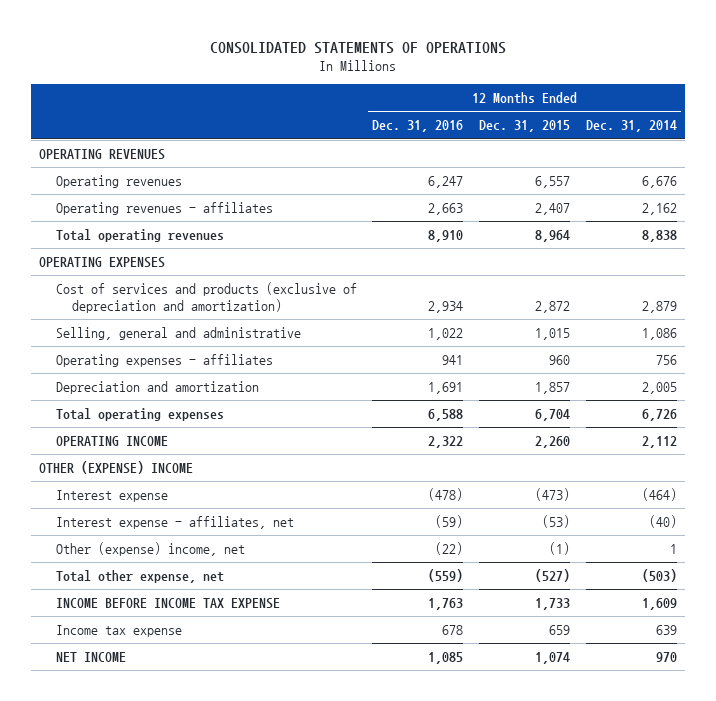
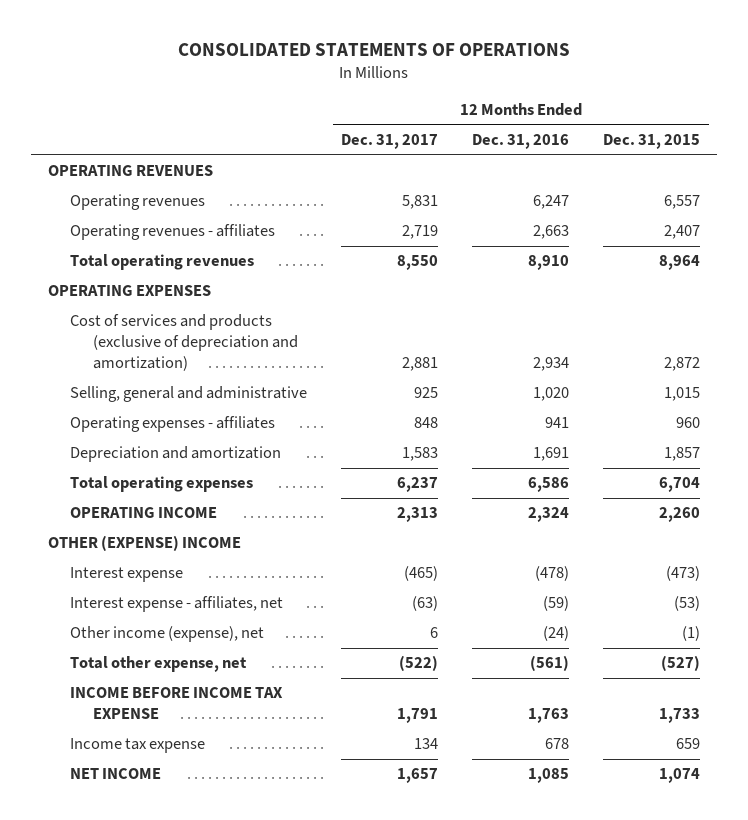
[586,120,678,133] Dec. 31, 2014 -> none
none -> [341,134,439,150] Dec. 31, 2017
[428,328,464,341] 1,022 -> [533,387,570,402] 1,020
[428,409,464,422] 6,588 -> [528,477,570,493] 6,586
[428,436,464,449] 2,322 -> [528,507,570,523] 2,324
[55,542,245,557] Other (expense) income, net -> [70,626,265,643] Other income (expense), net
[435,542,464,556] (22) -> [543,626,570,642] (24)
[428,569,464,583] (559) -> [530,655,570,672] (561)

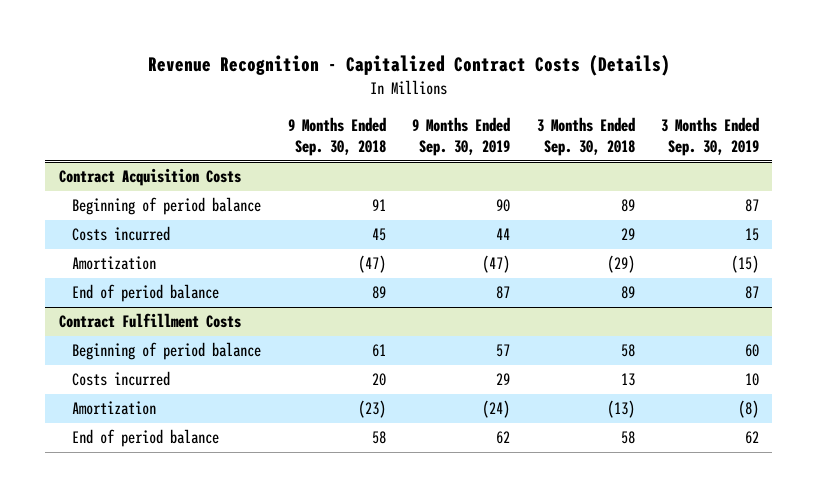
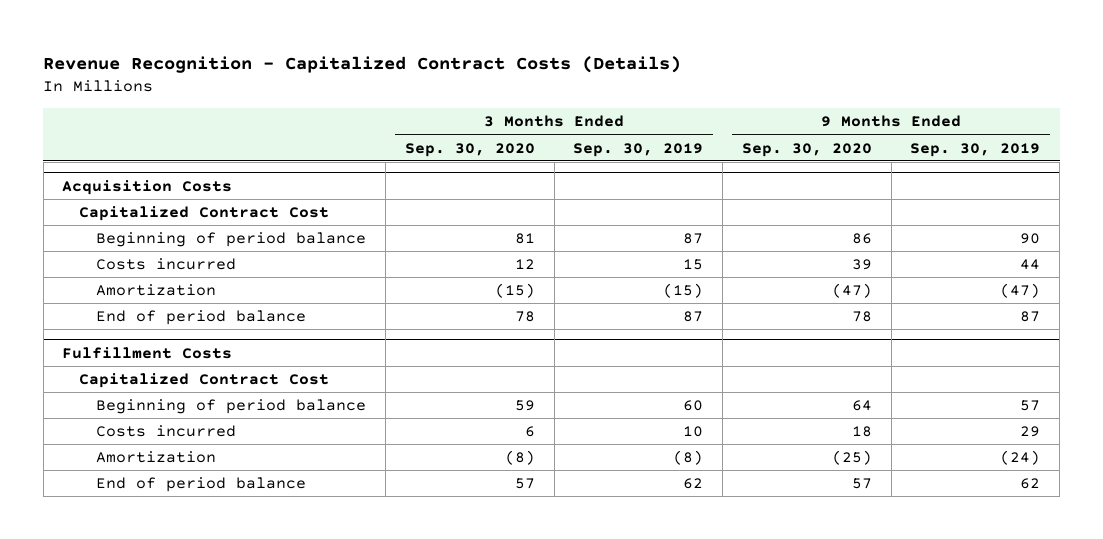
[287,117,386,157] 9 Months Ended Sep. 30, 2018 -> none
[536,117,635,157] 3 Months Ended Sep. 30, 2018 -> none
none -> [404,142,535,157] Sep. 30, 2020
none -> [741,142,872,157] Sep. 30, 2020
[58,168,241,187] Contract Acquisition Costs -> [62,179,233,195] Acquisition Costs
none -> [79,206,330,222] Capitalized Contract Cost
[58,313,241,329] Contract Fulfillment Costs -> [62,346,233,359] Fulfillment Costs
none -> [79,373,330,389] Capitalized Contract Cost

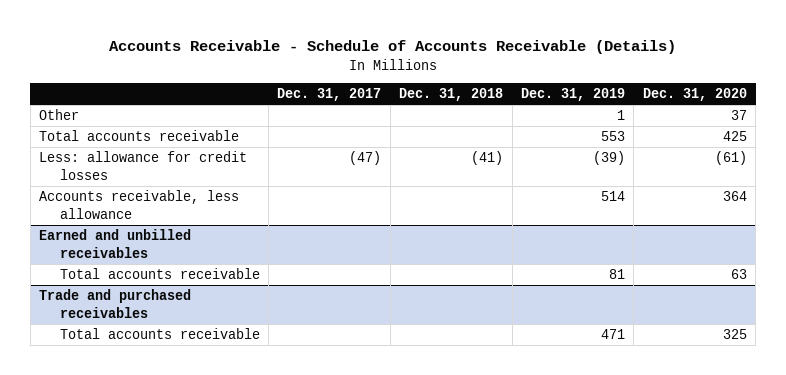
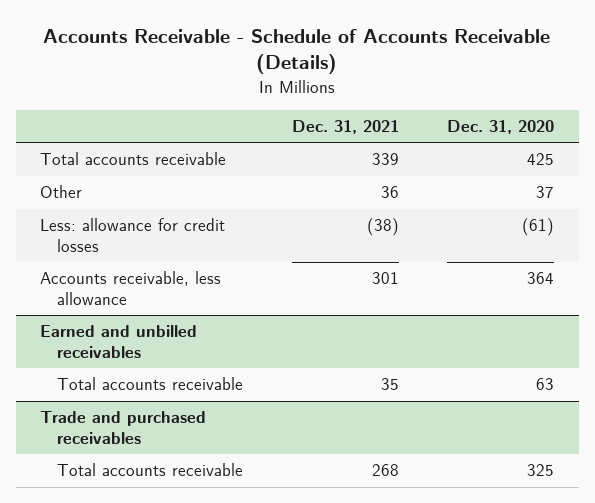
[277,88,382,102] Dec. 31, 2017 -> none
[399,88,504,102] Dec. 31, 2018 -> none
[521,88,626,102] Dec. 31, 2019 -> none
none -> [291,120,399,135] Dec. 31, 2021
[38,109,79,121] Other -> [40,185,83,199] Other

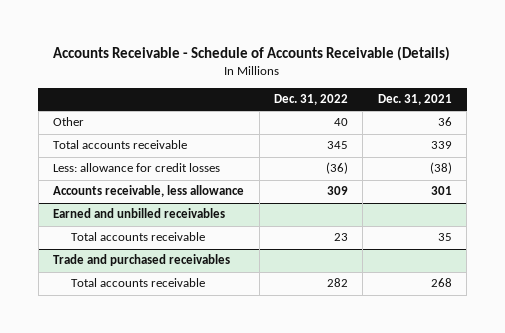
[447,120,555,135] Dec. 31, 2020 -> none
none -> [273,94,348,106] Dec. 31, 2022
[40,152,227,166] Total accounts receivable -> [53,140,188,150] Total accounts receivable

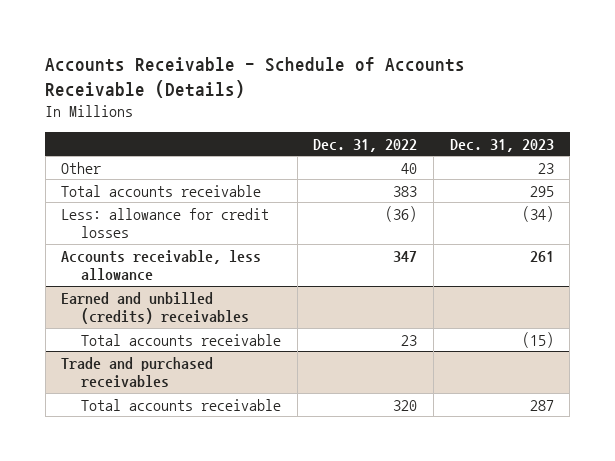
[377,94,452,106] Dec. 31, 2021 -> none
none -> [449,138,554,152] Dec. 31, 2023
[326,141,348,150] 345 -> [393,185,418,197] 383
[326,186,348,196] 309 -> [393,250,418,262] 347
[53,208,226,219] Earned and unbilled receivables -> [61,291,249,325] Earned and unbilled (credits) receivables
[326,278,348,288] 282 -> [393,399,418,411] 320

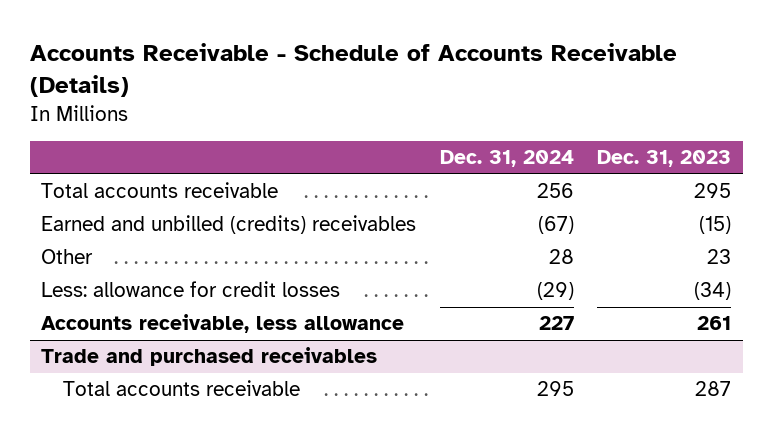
[313,138,418,152] Dec. 31, 2022 -> none
none -> [439,150,574,168] Dec. 31, 2024
none -> [41,215,417,235] Earned and unbilled (credits) receivables
[61,161,102,174] Other -> [41,249,94,265] Other
[61,291,249,325] Earned and unbilled (credits) receivables -> none
[80,333,281,346] Total accounts receivable -> none

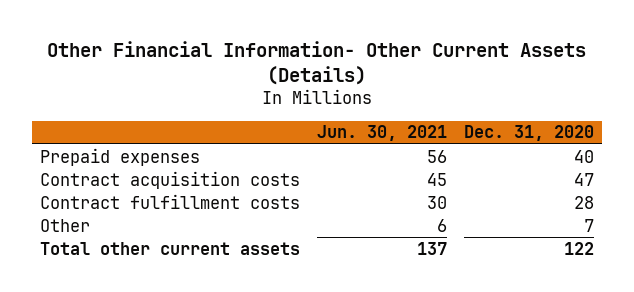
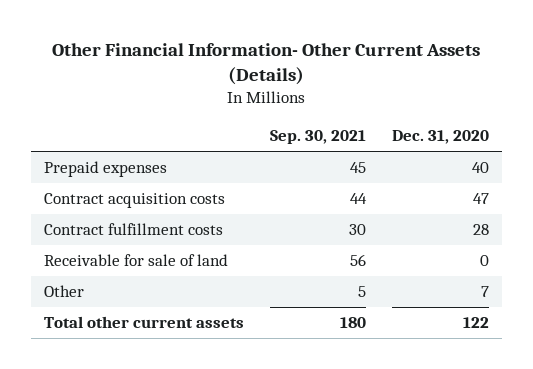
[316,125,447,142] Jun. 30, 2021 -> none
none -> [269,129,366,144] Sep. 30, 2021
none -> [43,254,228,267] Receivable for sale of land

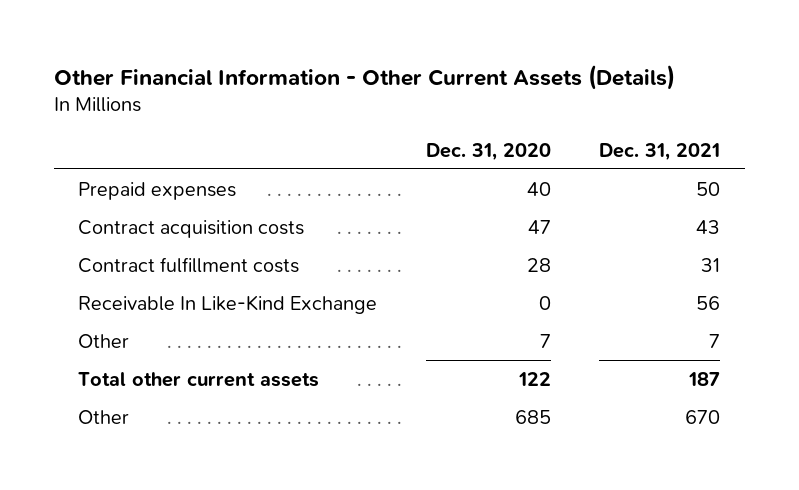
[52,42,481,86] Other Financial Information- Other Current Assets (Details) -> [54,64,676,90] Other Financial Information - Other Current Assets (Details)
[269,129,366,144] Sep. 30, 2021 -> none
none -> [599,142,721,161] Dec. 31, 2021
[43,254,228,267] Receivable for sale of land -> [78,294,378,314] Receivable In Like-Kind Exchange
none -> [78,409,130,424] Other

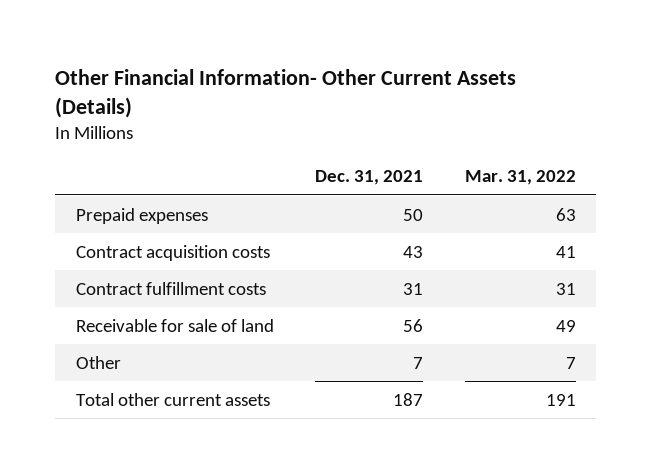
[54,64,676,90] Other Financial Information - Other Current Assets (Details) -> [55,68,517,118] Other Financial Information- Other Current Assets (Details)
[425,142,551,161] Dec. 31, 2020 -> none
none -> [464,170,576,186] Mar. 31, 2022
[78,294,378,314] Receivable In Like-Kind Exchange -> [76,318,275,332] Receivable for sale of land
[78,409,130,424] Other -> none

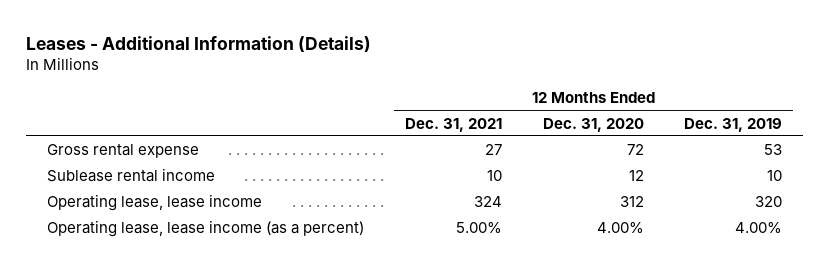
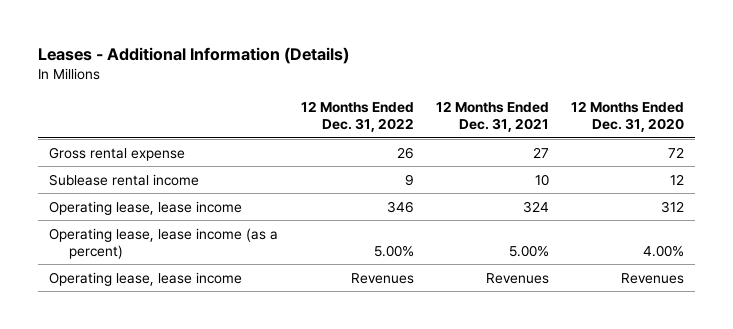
[684,117,783,132] Dec. 31, 2019 -> none
none -> [300,101,414,133] 12 Months Ended Dec. 31, 2022
none -> [49,271,243,286] Operating lease, lease income

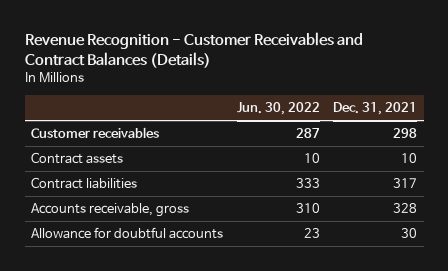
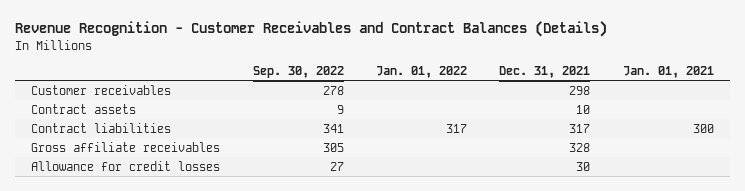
[236,102,320,116] Jun. 30, 2022 -> none
none -> [252,65,344,78] Sep. 30, 2022
none -> [376,65,468,78] Jan. 01, 2022
none -> [622,65,714,78] Jan. 01, 2021
[31,203,190,218] Accounts receivable, gross -> [31,141,221,152] Gross affiliate receivables
[31,227,224,240] Allowance for doubtful accounts -> [31,160,221,171] Allowance for credit losses

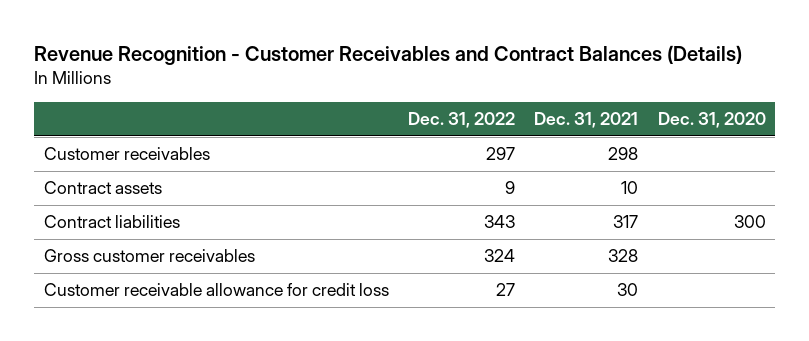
[252,65,344,78] Sep. 30, 2022 -> none
[376,65,468,78] Jan. 01, 2022 -> none
[622,65,714,78] Jan. 01, 2021 -> none
none -> [408,111,516,128] Dec. 31, 2022
none -> [657,111,766,128] Dec. 31, 2020
[31,141,221,152] Gross affiliate receivables -> [43,249,255,263] Gross customer receivables
[31,160,221,171] Allowance for credit losses -> [43,283,389,297] Customer receivable allowance for credit loss

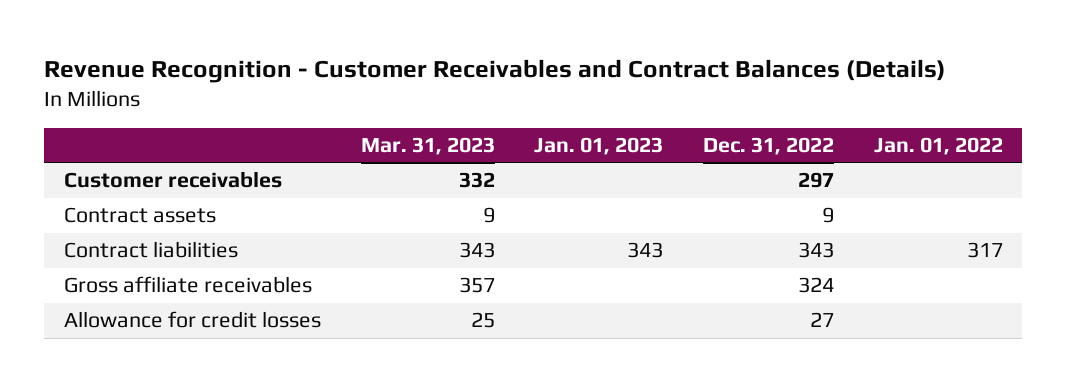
[534,111,639,128] Dec. 31, 2021 -> none
[657,111,766,128] Dec. 31, 2020 -> none
none -> [360,136,495,155] Mar. 31, 2023
none -> [534,136,664,155] Jan. 01, 2023
none -> [873,136,1003,155] Jan. 01, 2022
[43,249,255,263] Gross customer receivables -> [64,276,313,294] Gross affiliate receivables
[43,283,389,297] Customer receivable allowance for credit loss -> [64,311,322,329] Allowance for credit losses

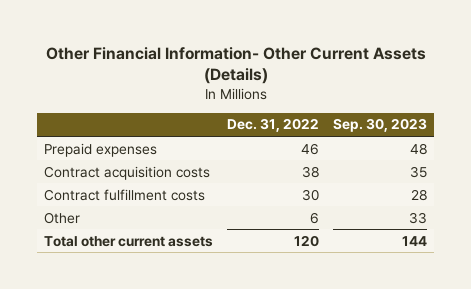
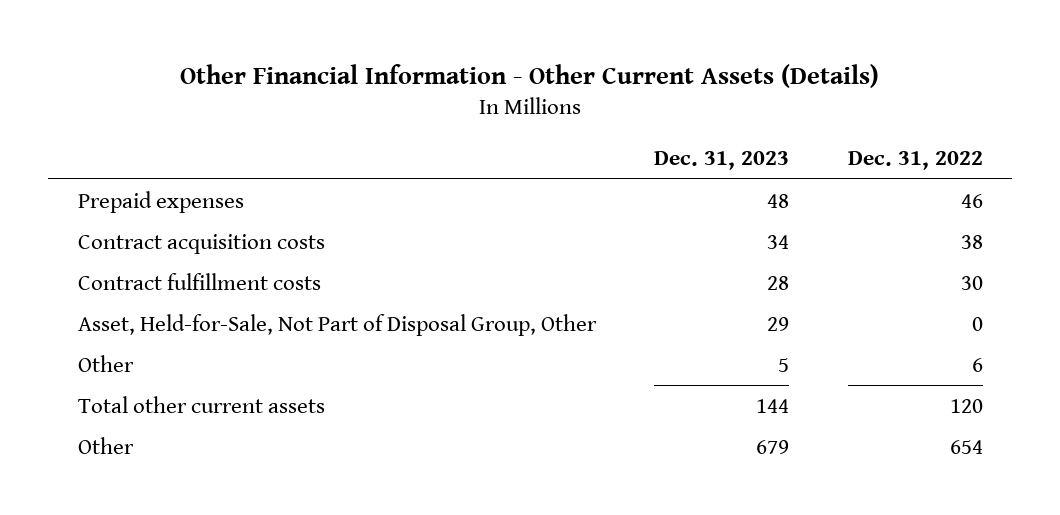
[45,46,426,85] Other Financial Information- Other Current Assets (Details) -> [180,63,880,88] Other Financial Information - Other Current Assets (Details)
[332,118,427,133] Sep. 30, 2023 -> none
none -> [654,151,790,171] Dec. 31, 2023
none -> [77,313,597,336] Asset, Held-for-Sale, Not Part of Disposal Group, Other
none -> [77,436,134,454] Other

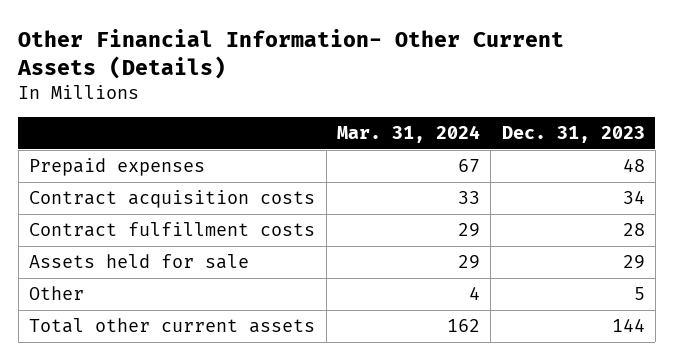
[180,63,880,88] Other Financial Information - Other Current Assets (Details) -> [17,28,565,79] Other Financial Information- Other Current Assets (Details)
[847,151,983,171] Dec. 31, 2022 -> none
none -> [336,125,480,144] Mar. 31, 2024
[77,313,597,336] Asset, Held-for-Sale, Not Part of Disposal Group, Other -> [29,254,250,270] Assets held for sale
[77,436,134,454] Other -> none

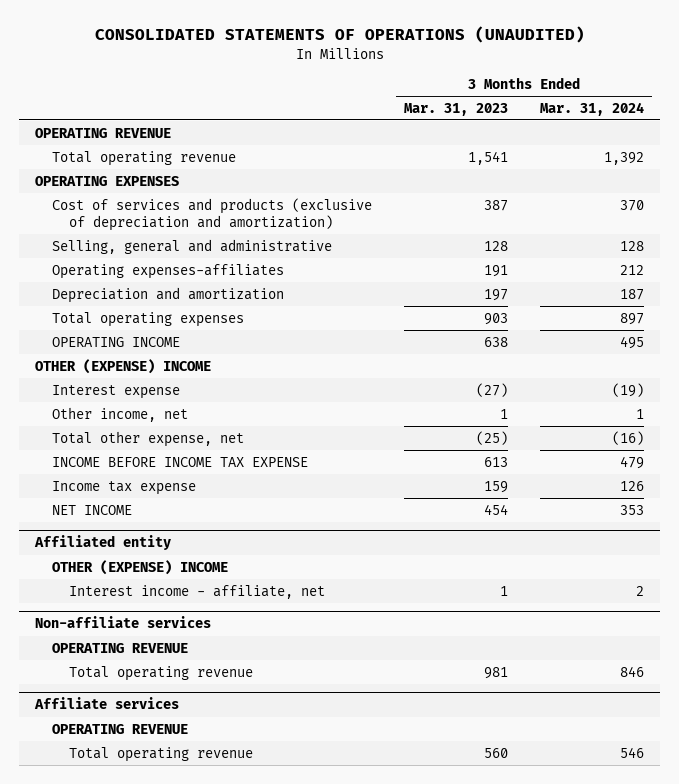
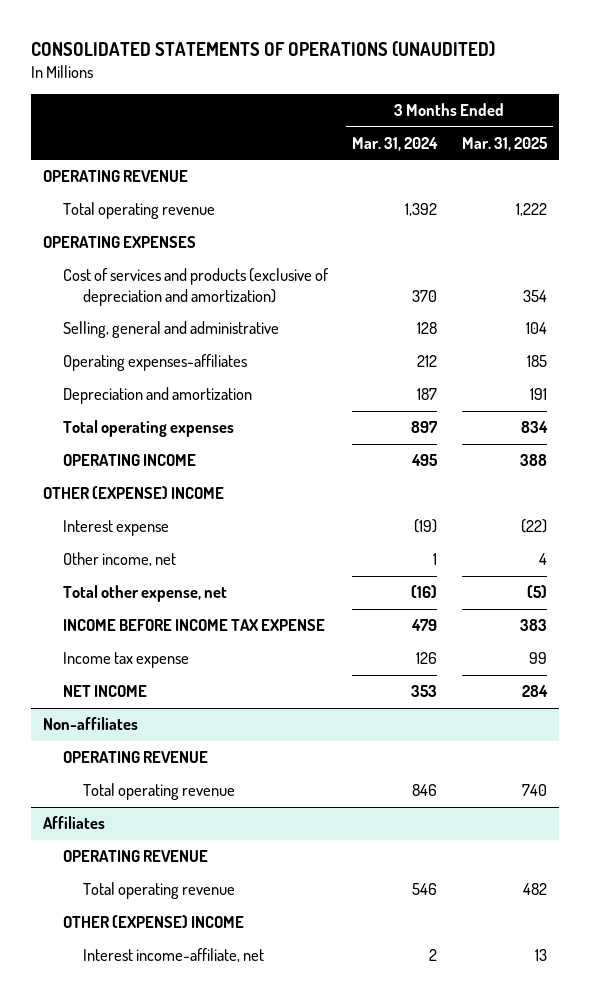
[404,102,509,116] Mar. 31, 2023 -> none
none -> [461,136,548,151] Mar. 31, 2025
[34,535,172,551] Affiliated entity -> none
[52,559,229,575] OTHER (EXPENSE) INCOME -> none
[69,584,326,599] Interest income - affiliate, net -> none
[35,616,212,629] Non-affiliate services -> none
none -> [42,717,138,731] Non-affiliates
[34,697,180,710] Affiliate services -> none
none -> [42,816,105,830] Affiliates
none -> [62,915,244,929] OTHER (EXPENSE) INCOME
none -> [83,948,265,963] Interest income-affiliate, net

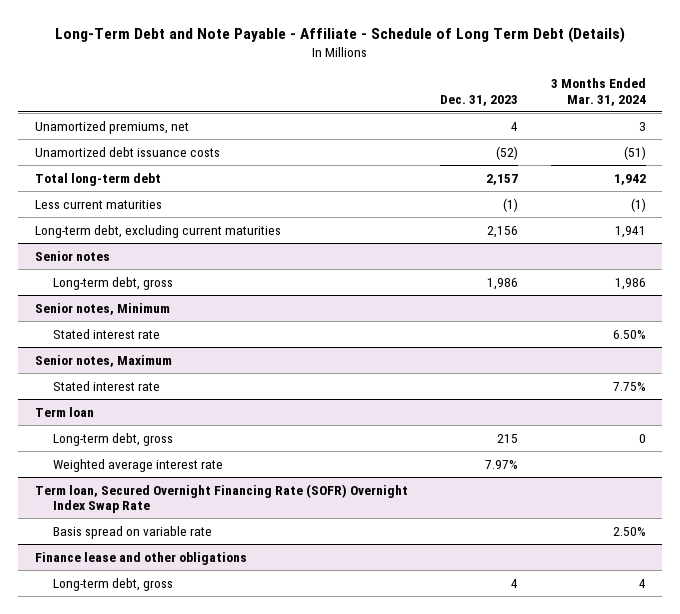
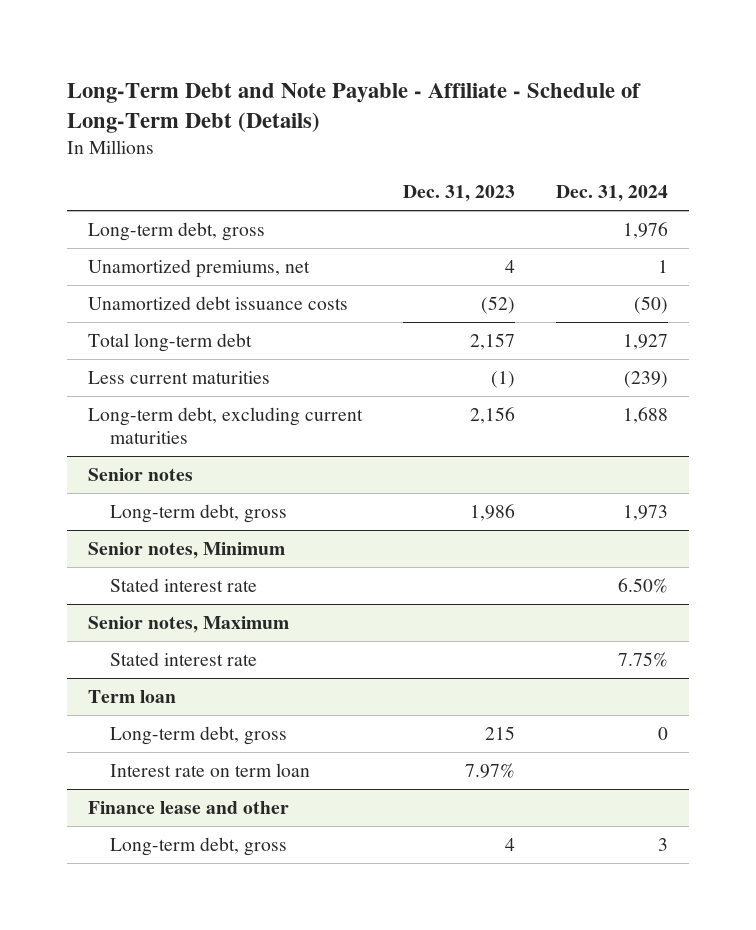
[55,27,626,44] Long-Term Debt and Note Payable - Affiliate - Schedule of Long Term Debt (Details) -> [67,82,642,133] Long-Term Debt and Note Payable - Affiliate - Schedule of Long-Term Debt (Details)
[550,77,646,106] 3 Months Ended Mar. 31, 2024 -> none
none -> [556,185,669,203] Dec. 31, 2024
none -> [87,221,265,241] Long-term debt, gross
[34,483,408,514] Term loan, Secured Overnight Financing Rate (SOFR) Overnight Index Swap Rate -> none
[53,525,213,539] Basis spread on variable rate -> none
[53,458,224,472] Weighted average interest rate -> [110,762,311,777] Interest rate on term loan
[34,551,247,565] Finance lease and other obligations -> [87,800,289,814] Finance lease and other

